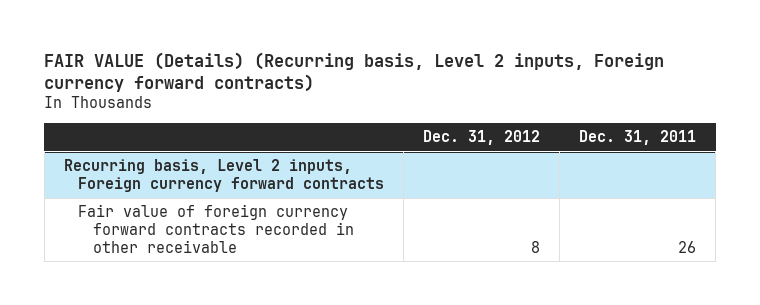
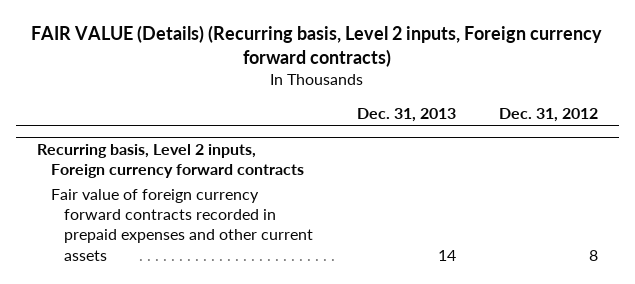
[579,130,697,146] Dec. 31, 2011 -> none
none -> [356,107,456,122] Dec. 31, 2013
[78,204,355,253] Fair value of foreign currency forward contracts recorded in other receivable -> [50,189,314,261] Fair value of foreign currency forward contracts recorded in prepaid expenses and other current assets

